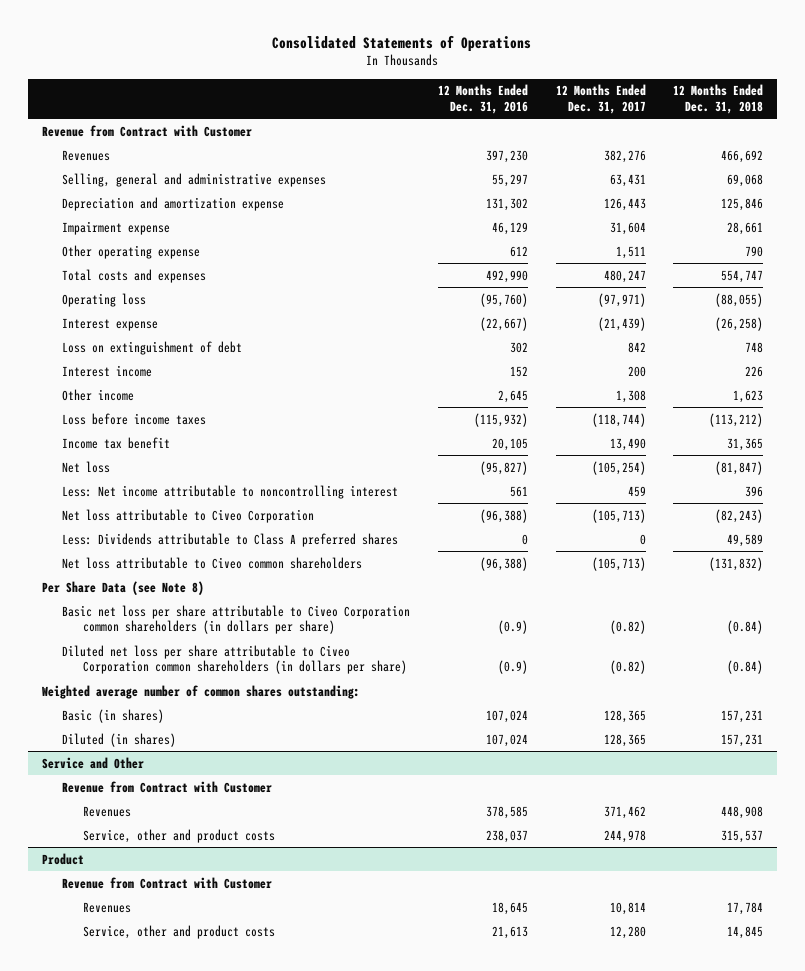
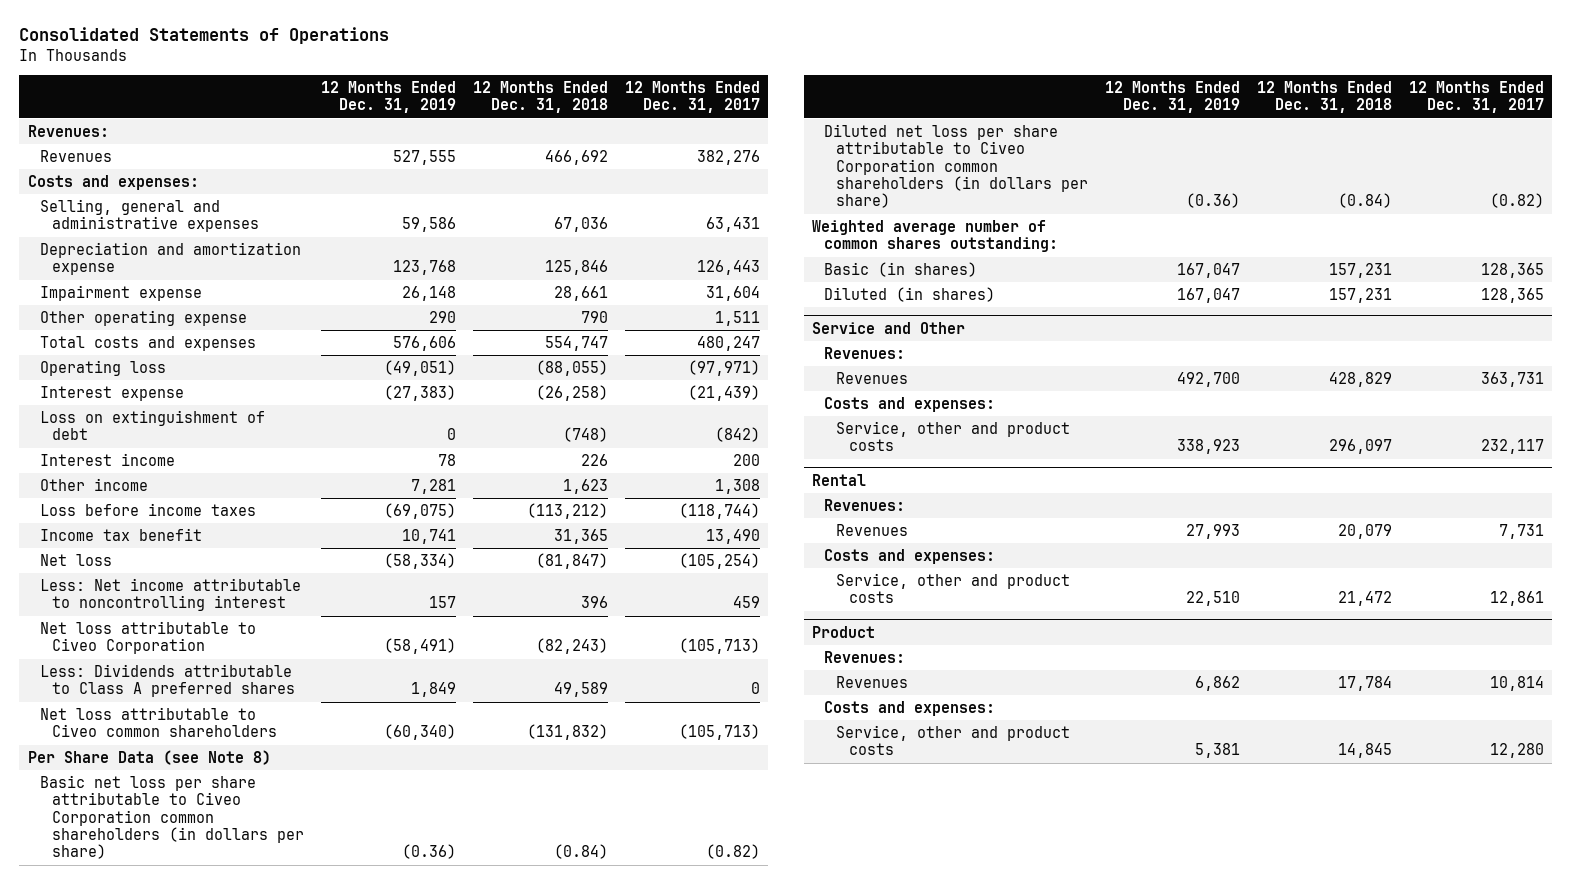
[437,84,528,114] 12 Months Ended Dec. 31, 2016 -> none
none -> [320,80,456,114] 12 Months Ended Dec. 31, 2019
[41,124,252,137] Revenue from Contract with Customer -> [27,124,109,137] Revenues:
none -> [27,174,199,190] Costs and expenses:
[727,173,764,187] 69,068 -> [553,217,608,233] 67,036
[627,341,646,353] 842 -> [714,427,760,443] (842)
[745,341,764,353] 748 -> [562,427,608,443] (748)
[62,780,273,793] Revenue from Contract with Customer -> [824,346,906,359] Revenues:
[603,805,646,819] 371,462 -> [1480,371,1544,387] 363,731
[721,805,764,819] 448,908 -> [1329,371,1393,387] 428,829
none -> [824,396,996,412] Costs and expenses:
[603,829,646,843] 244,978 -> [1480,439,1544,455] 232,117
[721,829,764,843] 315,537 -> [1329,439,1393,455] 296,097
none -> [812,473,867,486] Rental
none -> [824,498,906,511] Revenues:
none -> [836,523,909,536] Revenues
none -> [824,548,996,564] Costs and expenses:
none -> [836,572,1071,604] Service, other and product costs
[62,876,273,889] Revenue from Contract with Customer -> [824,650,906,663] Revenues:
none -> [824,700,996,716] Costs and expenses:

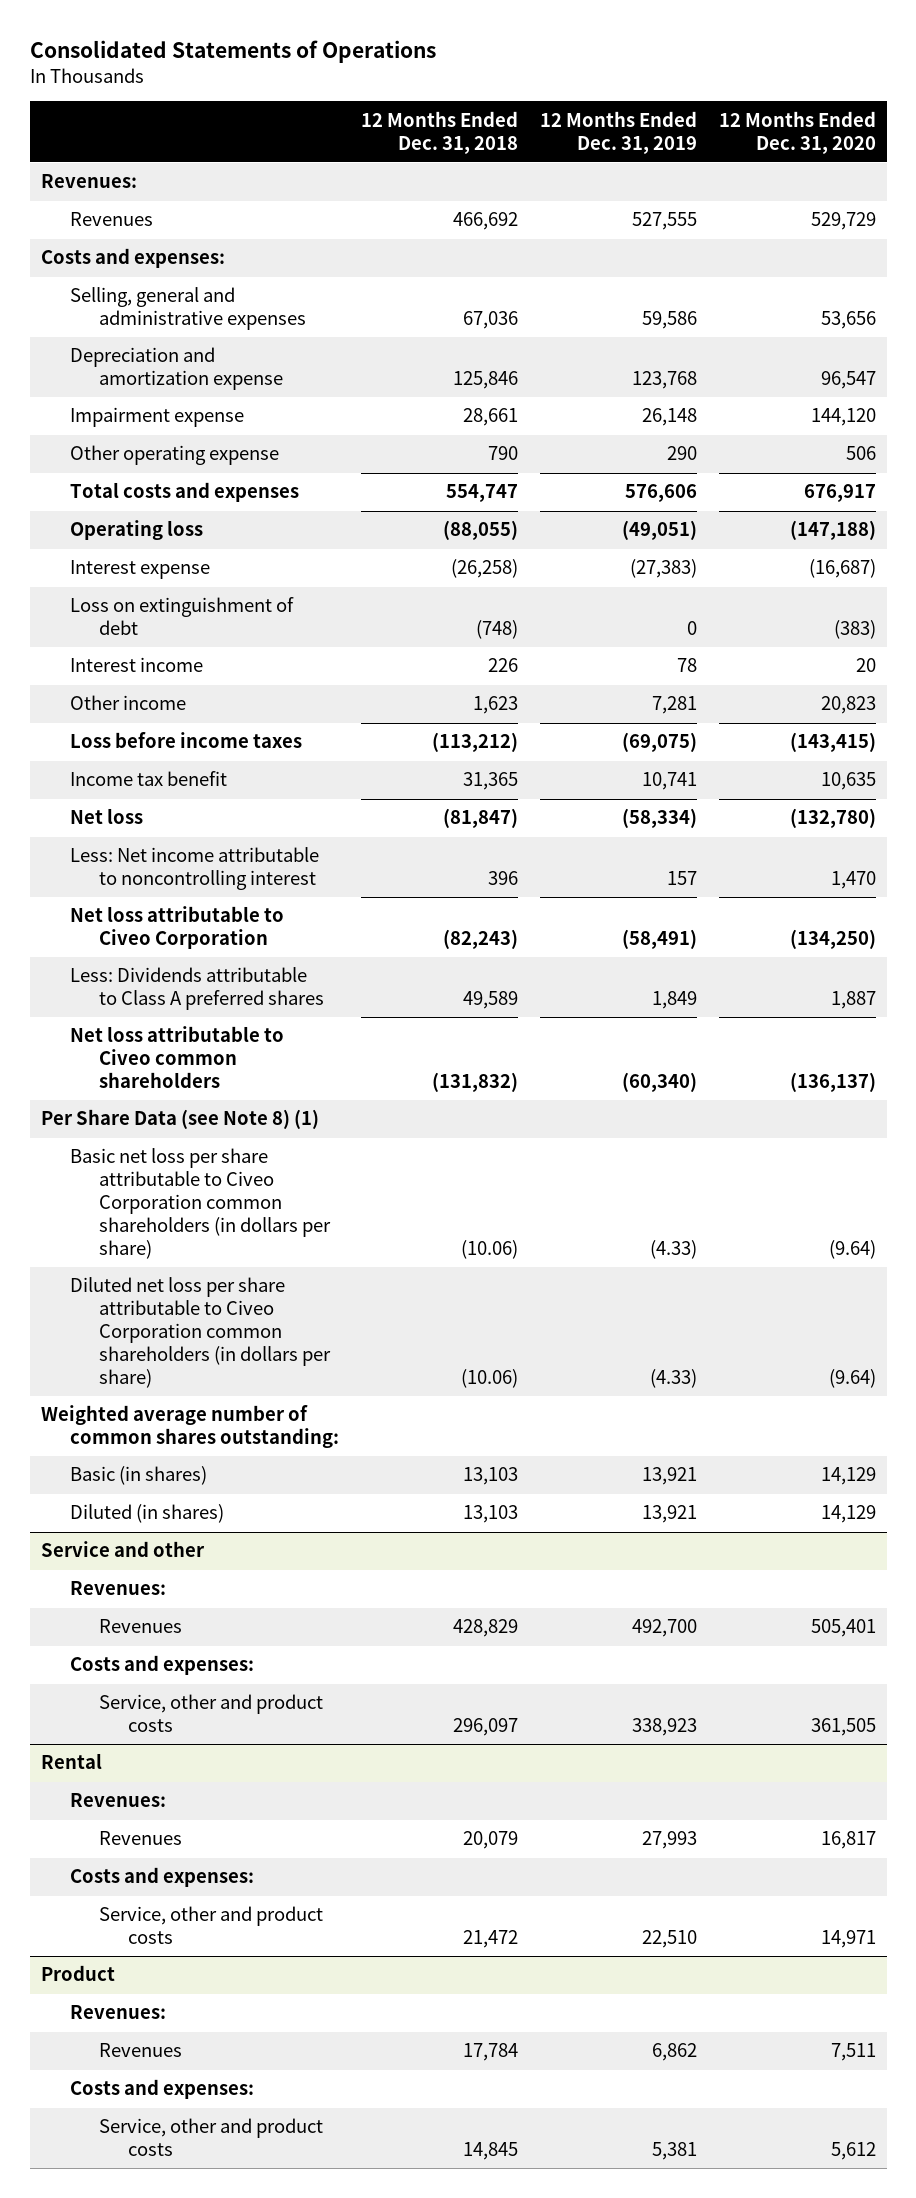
[624,80,760,114] 12 Months Ended Dec. 31, 2017 -> none
none -> [718,110,876,154] 12 Months Ended Dec. 31, 2020
[27,749,271,765] Per Share Data (see Note 8) -> [40,1109,319,1130] Per Share Data (see Note 8) (1)
[401,844,456,860] (0.36) -> [649,1240,697,1260] (4.33)
[553,844,608,860] (0.84) -> [460,1240,518,1260] (10.06)
[1186,193,1241,209] (0.36) -> [649,1369,697,1389] (4.33)
[1338,193,1393,209] (0.84) -> [460,1369,518,1389] (10.06)
[1177,262,1241,278] 167,047 -> [641,1467,697,1486] 13,921
[1329,262,1393,278] 157,231 -> [462,1467,518,1486] 13,103
[1177,287,1241,303] 167,047 -> [641,1505,697,1524] 13,921
[1329,287,1393,303] 157,231 -> [462,1505,518,1524] 13,103
[812,321,966,334] Service and Other -> [40,1541,205,1558] Service and other

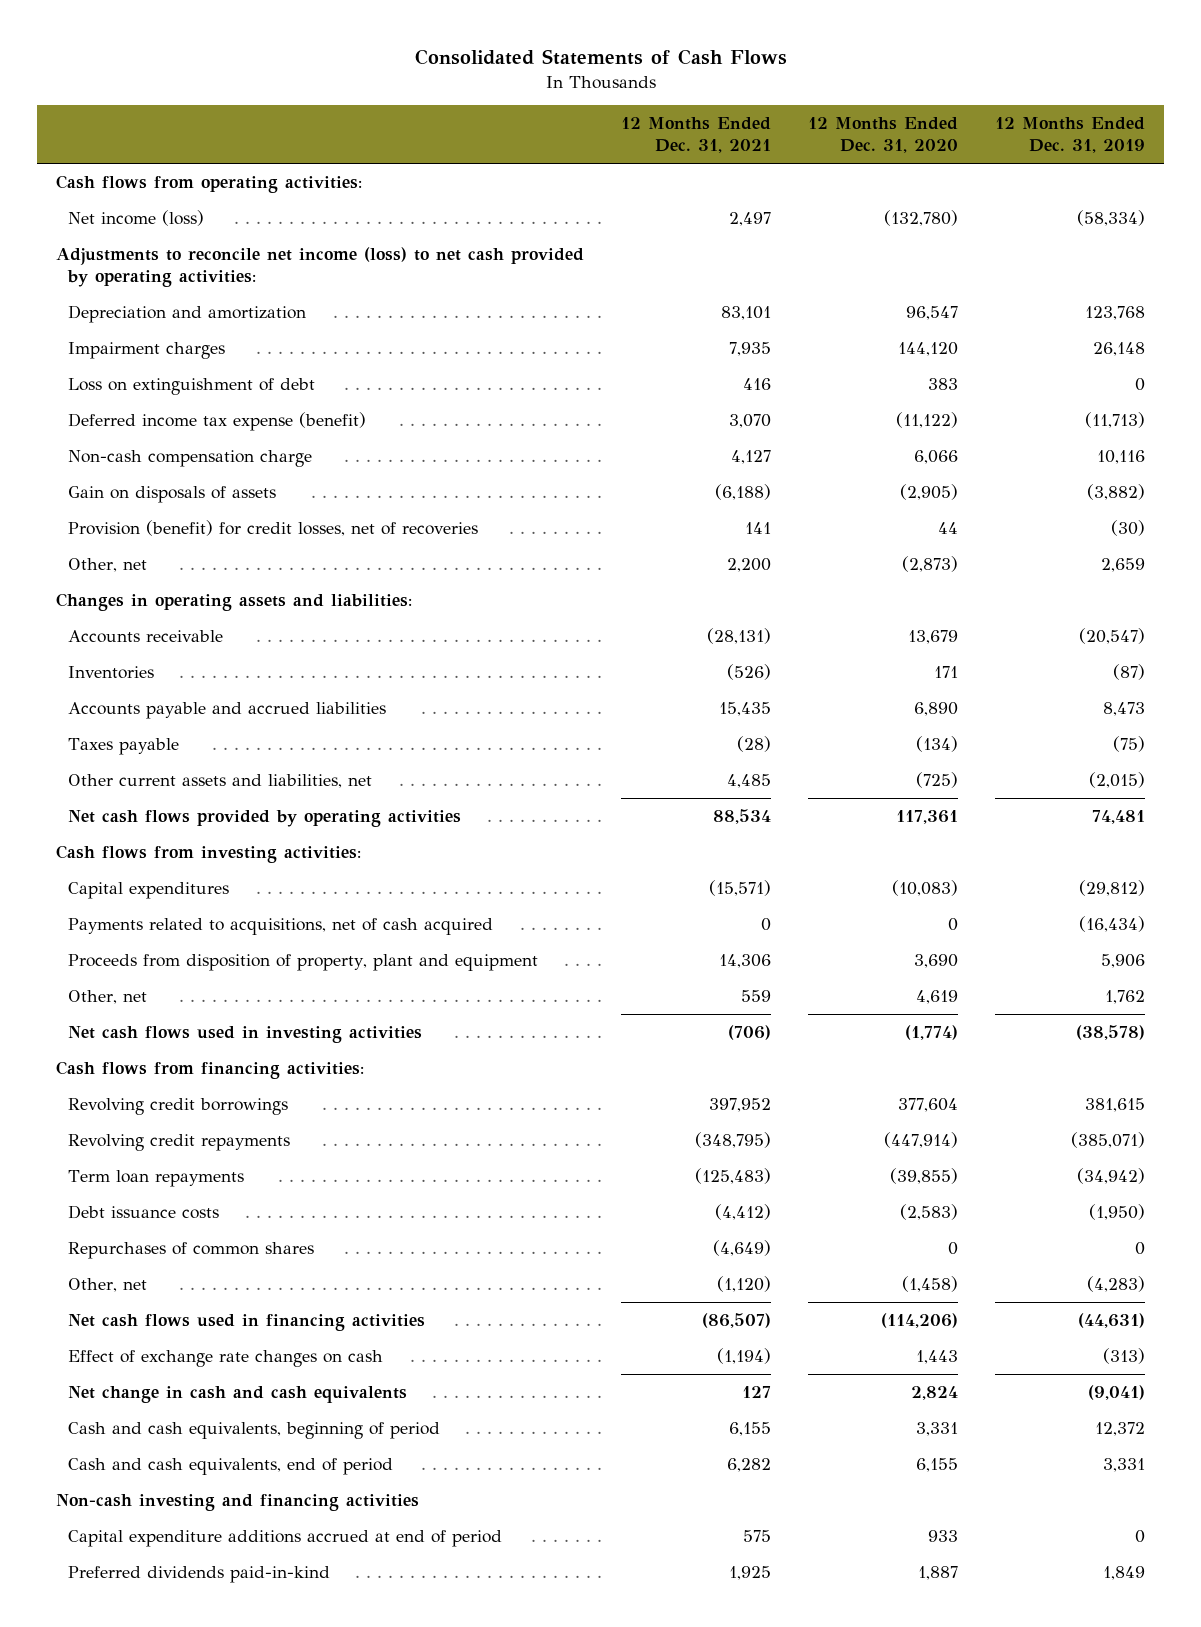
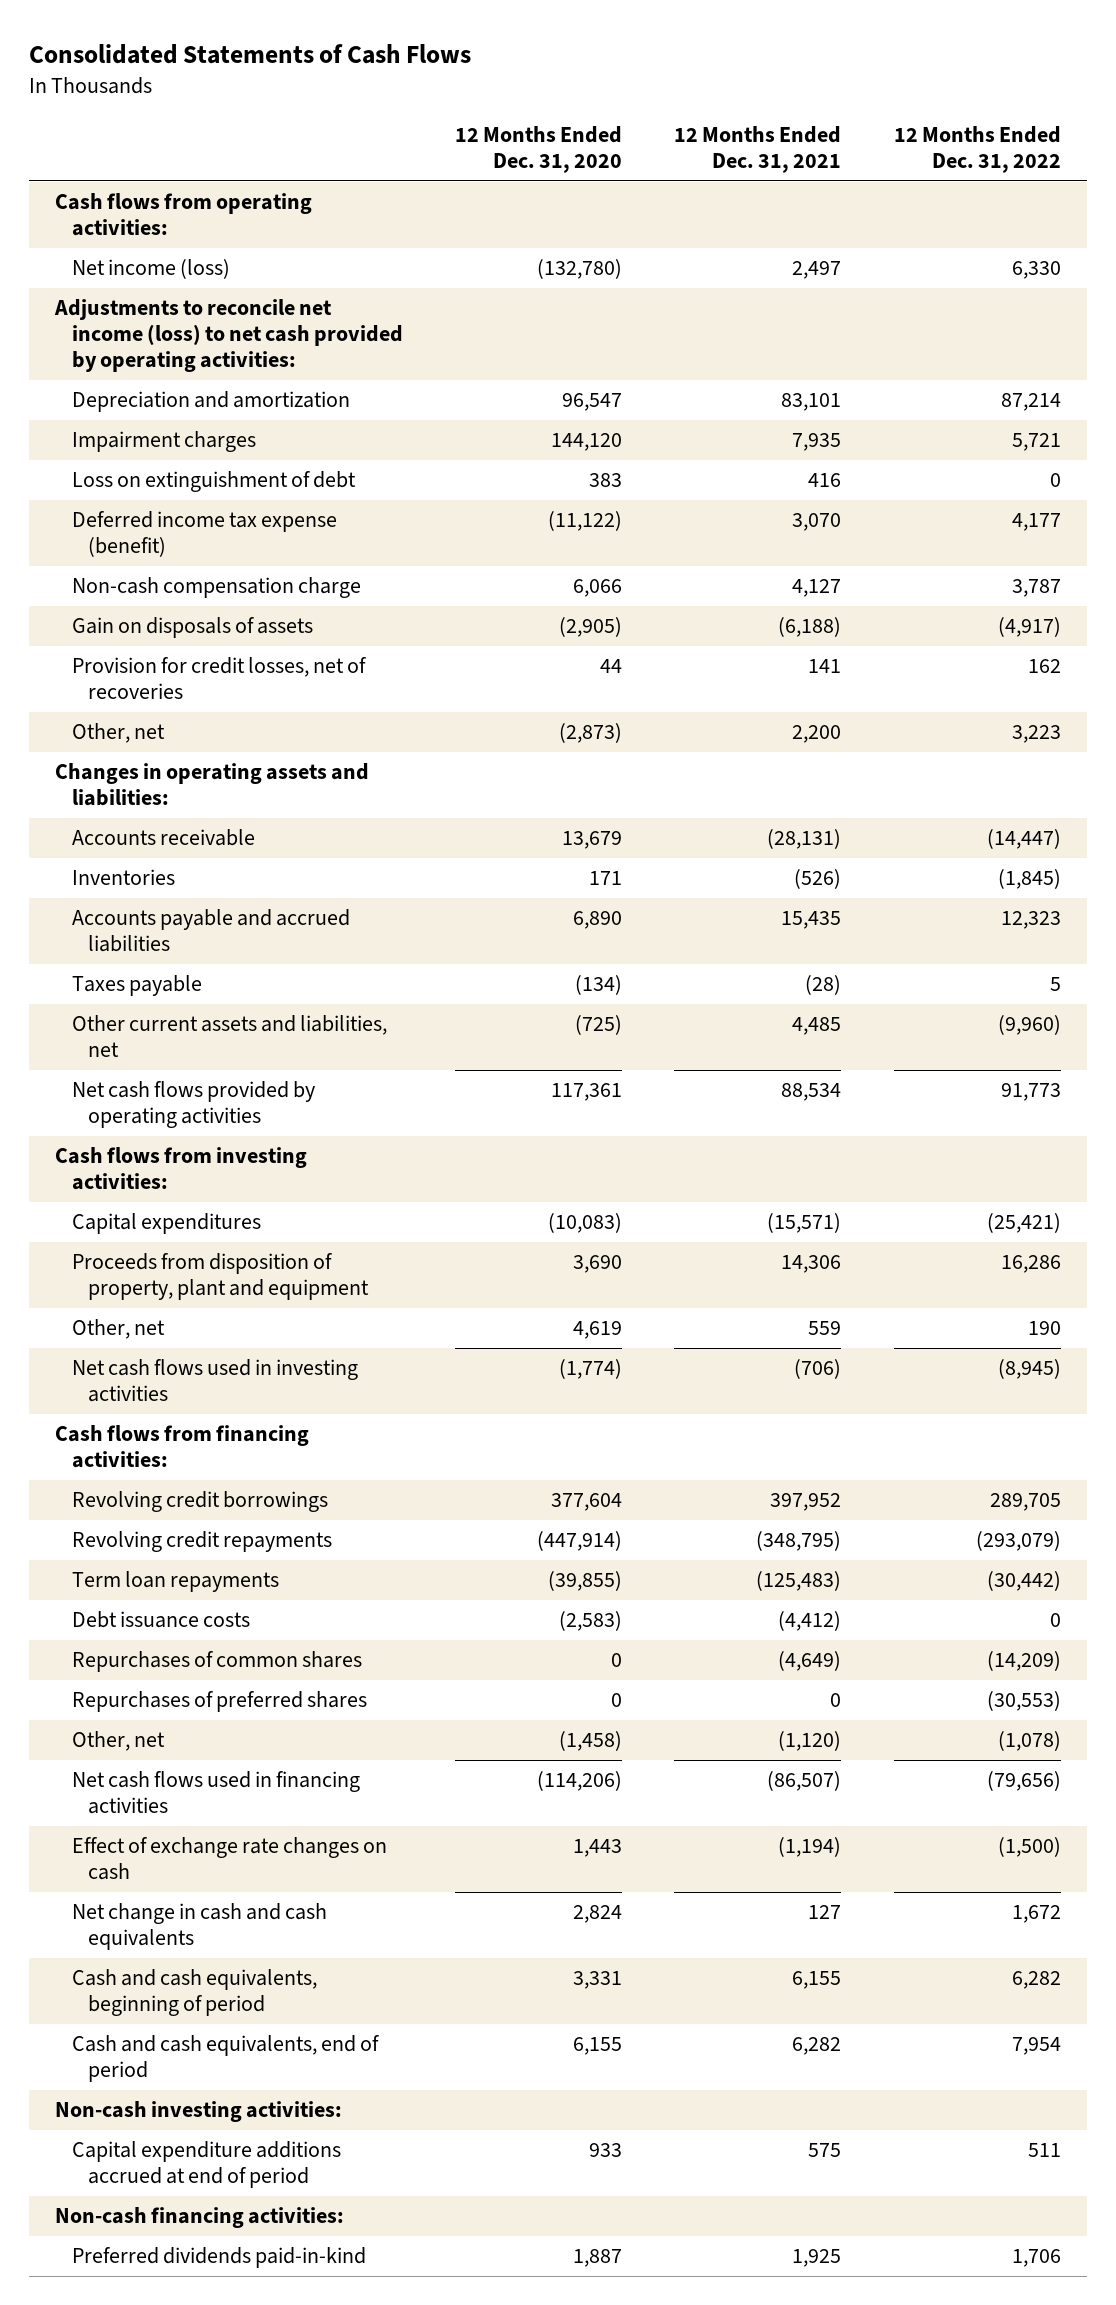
[995,116,1146,154] 12 Months Ended Dec. 31, 2019 -> none
none -> [893,126,1061,174] 12 Months Ended Dec. 31, 2022
[68,519,479,536] Provision (benefit) for credit losses, net of recoveries -> [71,657,367,700] Provision for credit losses, net of recoveries
[68,917,494,935] Payments related to acquisitions, net of cash acquired -> none
none -> [71,1691,367,1713] Repurchases of preferred shares
[55,1493,419,1511] Non-cash investing and financing activities -> [55,2101,343,2123] Non-cash investing activities:
none -> [55,2207,345,2229] Non-cash financing activities:

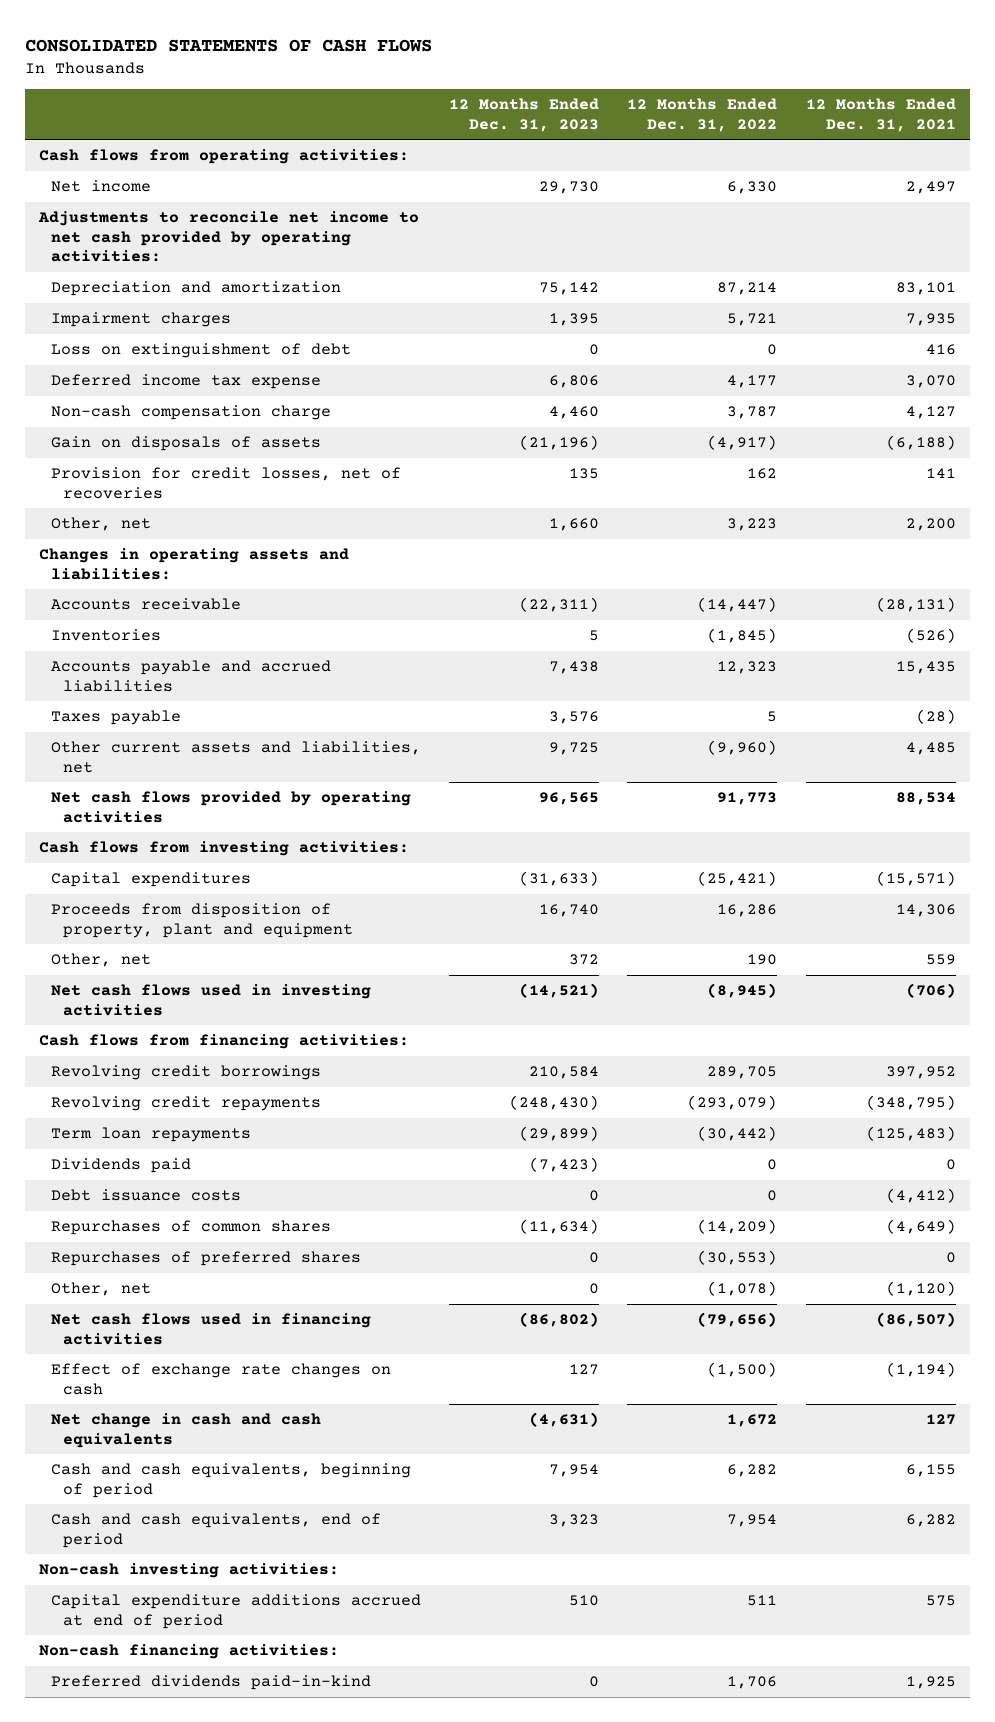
[29,44,472,65] Consolidated Statements of Cash Flows -> [25,38,433,52] CONSOLIDATED STATEMENTS OF CASH FLOWS
[454,126,622,174] 12 Months Ended Dec. 31, 2020 -> none
none -> [449,98,600,132] 12 Months Ended Dec. 31, 2023
[71,259,230,280] Net income (loss) -> [50,180,151,193] Net income
[54,299,403,372] Adjustments to reconcile net income (loss) to net cash provided by operating activities: -> [38,211,420,263] Adjustments to reconcile net income to net cash provided by operating activities:
[71,511,337,558] Deferred income tax expense (benefit) -> [50,374,321,390] Deferred income tax expense
none -> [50,1158,191,1174] Dividends paid

